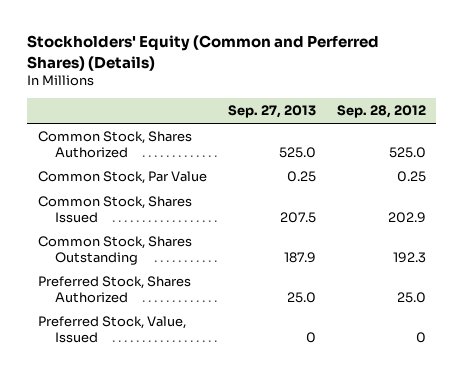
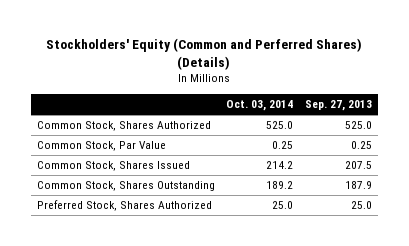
[336,105,426,119] Sep. 28, 2012 -> none
none -> [226,100,294,112] Oct. 03, 2014
[37,316,186,343] Preferred Stock, Value, Issued -> none

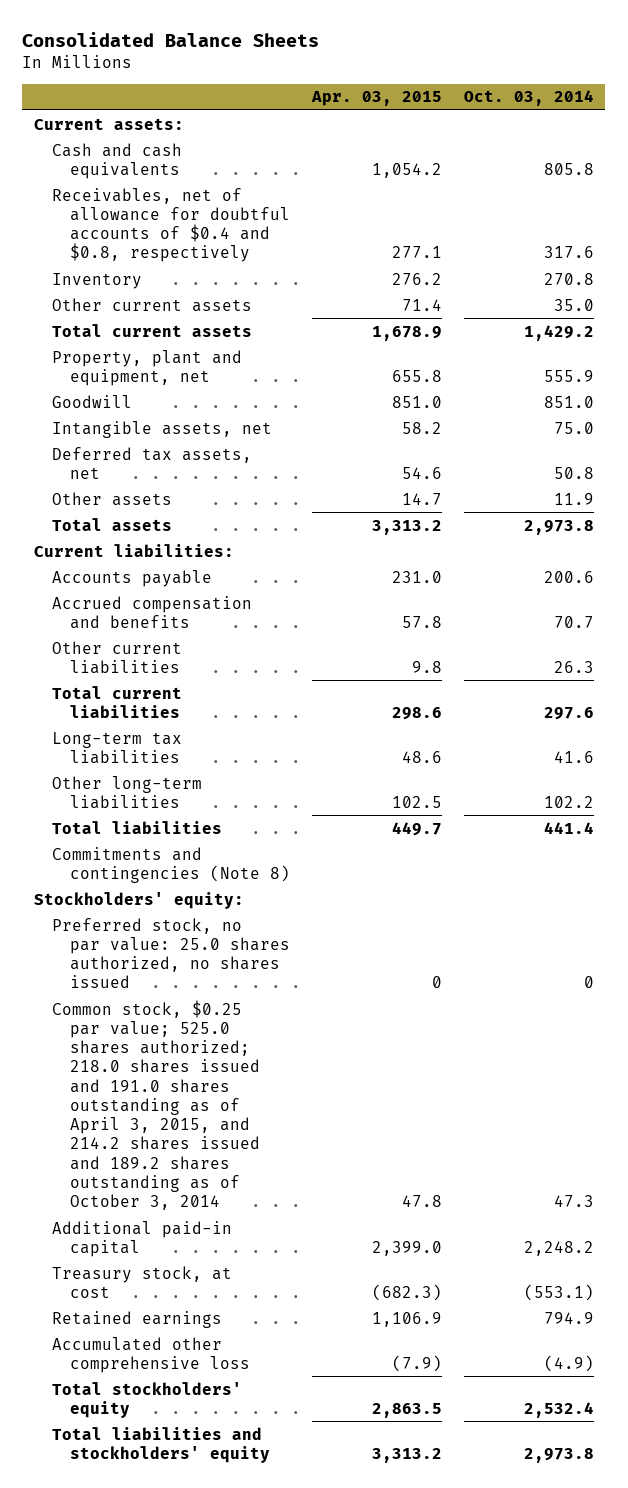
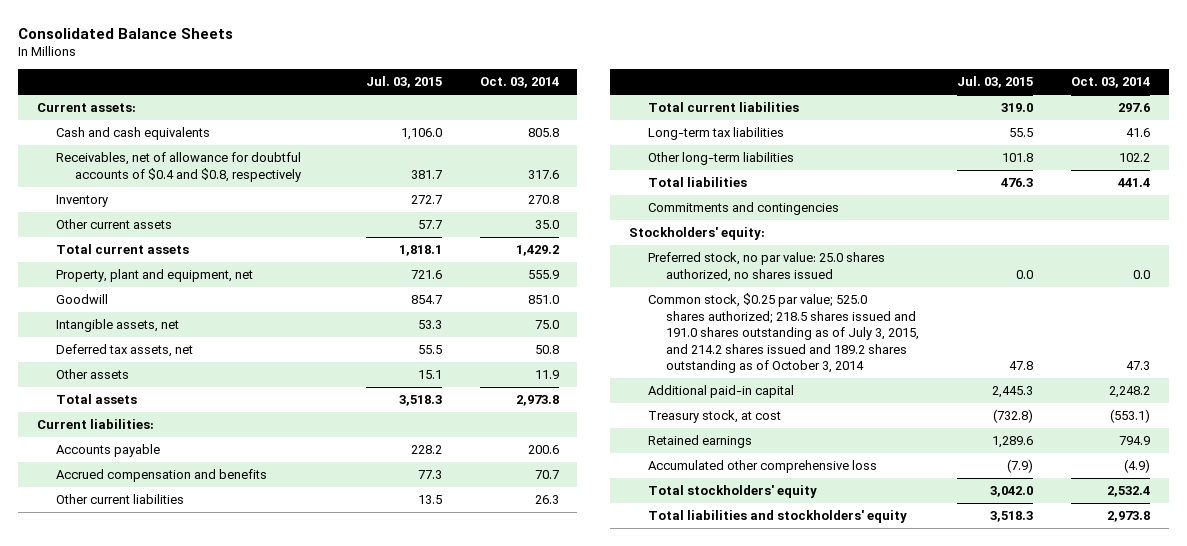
[311,91,443,107] Apr. 03, 2015 -> none
none -> [365,76,442,89] Jul. 03, 2015
[51,846,291,883] Commitments and contingencies (Note 8) -> [647,202,839,216] Commitments and contingencies
[584,976,595,989] 0 -> [1133,269,1151,279] 0.0
[51,999,261,1211] Common stock, $0.25 par value; 525.0 shares authorized; 218.0 shares issued and 191.0 shares outstanding as of April 3, 2015, and 214.2 shares issued and 189.2 shares outstanding as of October 3, 2014 -> [647,293,920,374] Common stock, $0.25 par value; 525.0 shares authorized; 218.5 shares issued and 191.0 shares outstanding as of July 3, 2015, and 214.2 shares issued and 189.2 shares outstanding as of October 3, 2014

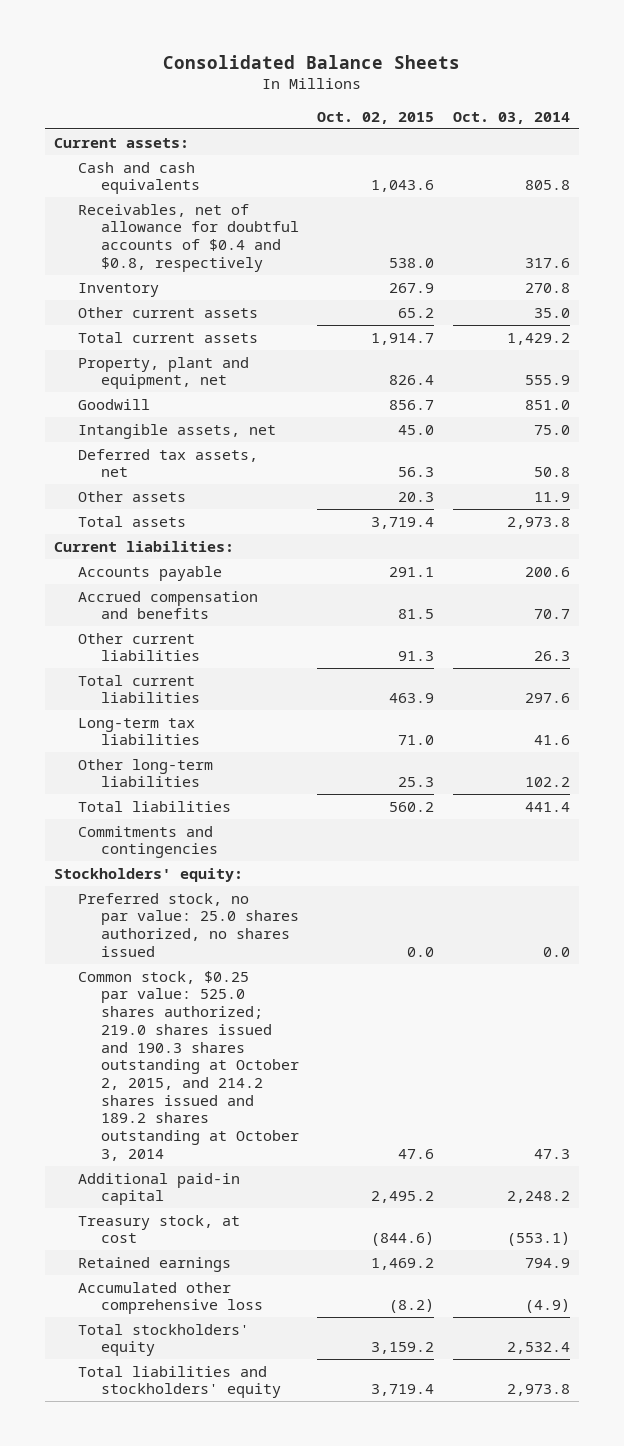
[365,76,442,89] Jul. 03, 2015 -> none
none -> [317,111,435,124] Oct. 02, 2015
[647,293,920,374] Common stock, $0.25 par value; 525.0 shares authorized; 218.5 shares issued and 191.0 shares outstanding as of July 3, 2015, and 214.2 shares issued and 189.2 shares outstanding as of October 3, 2014 -> [77,970,299,1161] Common stock, $0.25 par value: 525.0 shares authorized; 219.0 shares issued and 190.3 shares outstanding at October 2, 2015, and 214.2 shares issued and 189.2 shares outstanding at October 3, 2014

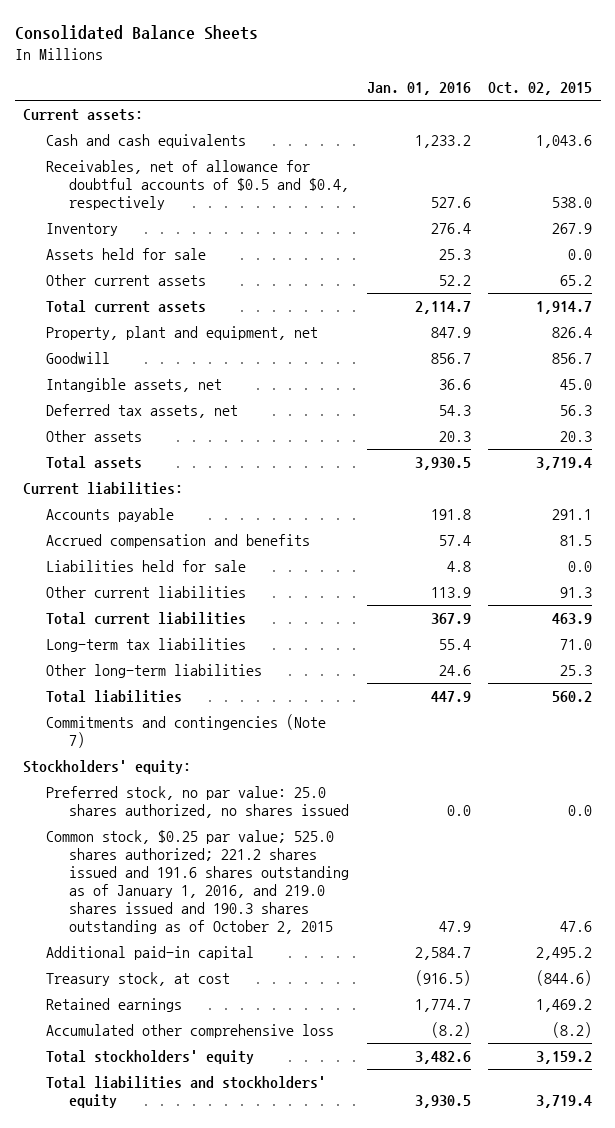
[452,111,570,124] Oct. 03, 2014 -> none
none -> [366,82,471,96] Jan. 01, 2016
[77,203,299,272] Receivables, net of allowance for doubtful accounts of $0.4 and $0.8, respectively -> [46,159,350,211] Receivables, net of allowance for doubtful accounts of $0.5 and $0.4, respectively
none -> [46,247,207,260] Assets held for sale
none -> [46,559,247,572] Liabilities held for sale
[77,825,218,859] Commitments and contingencies -> [46,713,327,748] Commitments and contingencies (Note 7)
[77,970,299,1161] Common stock, $0.25 par value: 525.0 shares authorized; 219.0 shares issued and 190.3 shares outstanding at October 2, 2015, and 214.2 shares issued and 189.2 shares outstanding at October 3, 2014 -> [46,829,350,935] Common stock, $0.25 par value; 525.0 shares authorized; 221.2 shares issued and 191.6 shares outstanding as of January 1, 2016, and 219.0 shares issued and 190.3 shares outstanding as of October 2, 2015

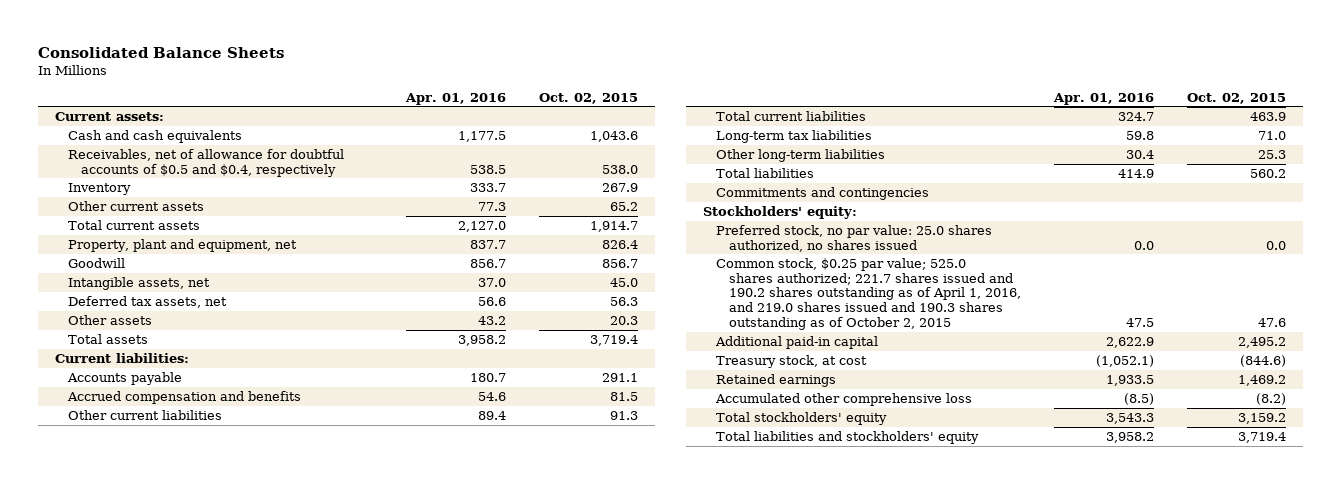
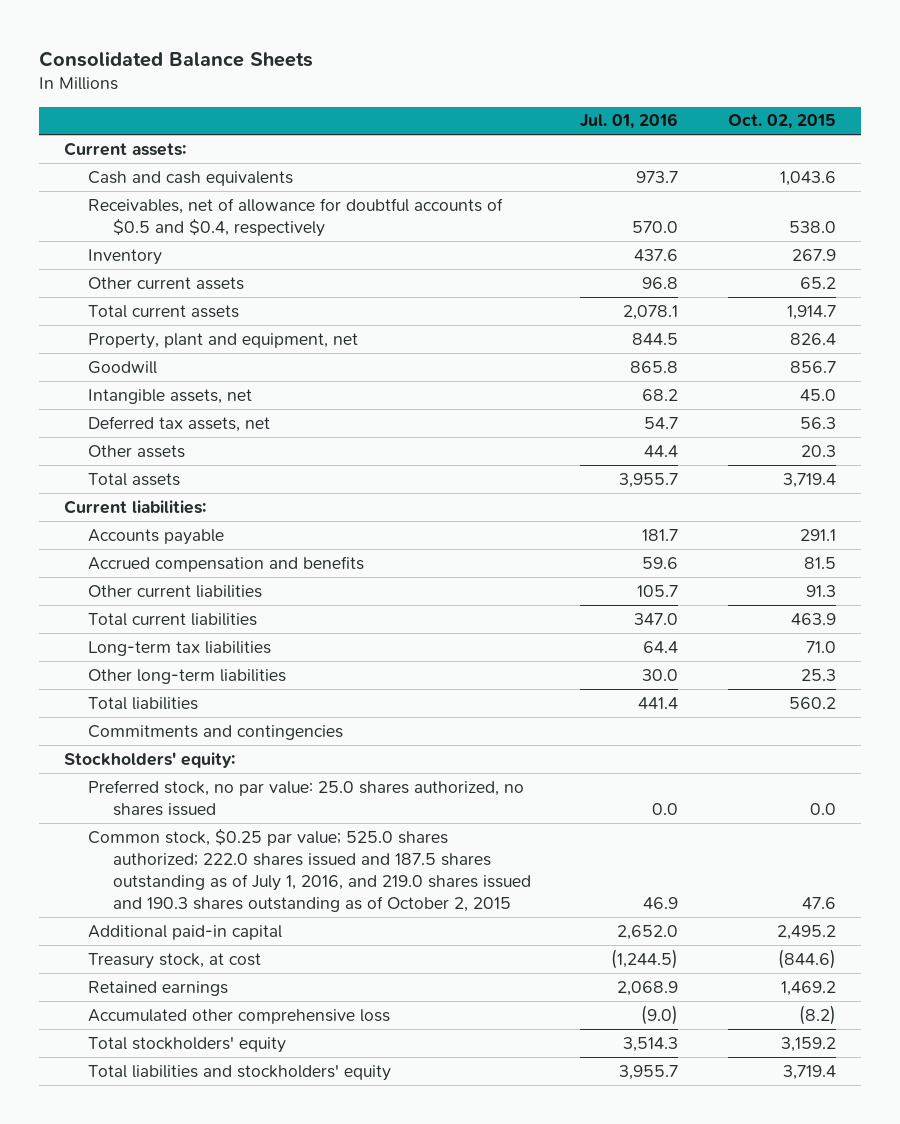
[404,92,506,105] Apr. 01, 2016 -> none
none -> [580,113,679,130] Jul. 01, 2016
[715,257,1022,330] Common stock, $0.25 par value; 525.0 shares authorized; 221.7 shares issued and 190.2 shares outstanding as of April 1, 2016, and 219.0 shares issued and 190.3 shares outstanding as of October 2, 2015 -> [88,828,531,913] Common stock, $0.25 par value; 525.0 shares authorized; 222.0 shares issued and 187.5 shares outstanding as of July 1, 2016, and 219.0 shares issued and 190.3 shares outstanding as of October 2, 2015

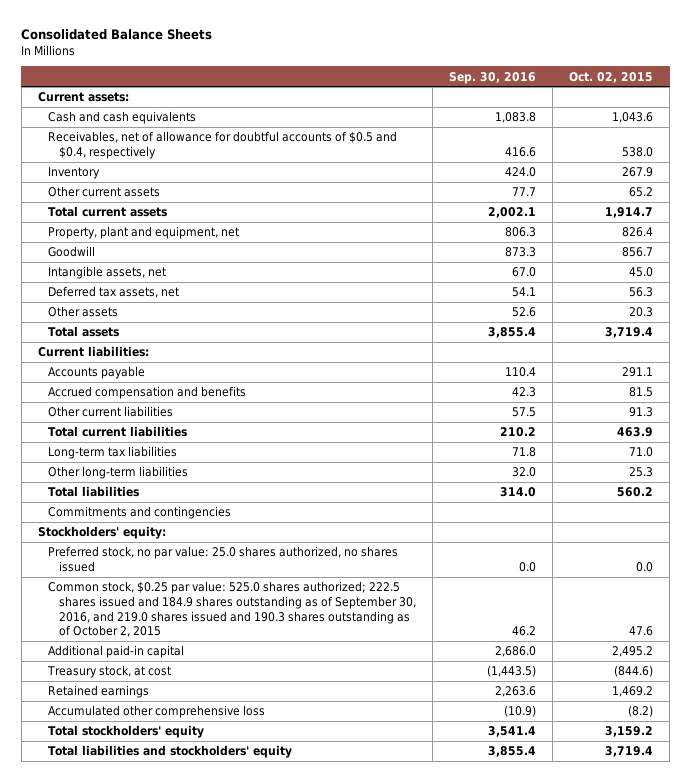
[580,113,679,130] Jul. 01, 2016 -> none
none -> [448,71,536,84] Sep. 30, 2016
[88,828,531,913] Common stock, $0.25 par value; 525.0 shares authorized; 222.0 shares issued and 187.5 shares outstanding as of July 1, 2016, and 219.0 shares issued and 190.3 shares outstanding as of October 2, 2015 -> [48,581,416,638] Common stock, $0.25 par value: 525.0 shares authorized; 222.5 shares issued and 184.9 shares outstanding as of September 30, 2016, and 219.0 shares issued and 190.3 shares outstanding as of October 2, 2015

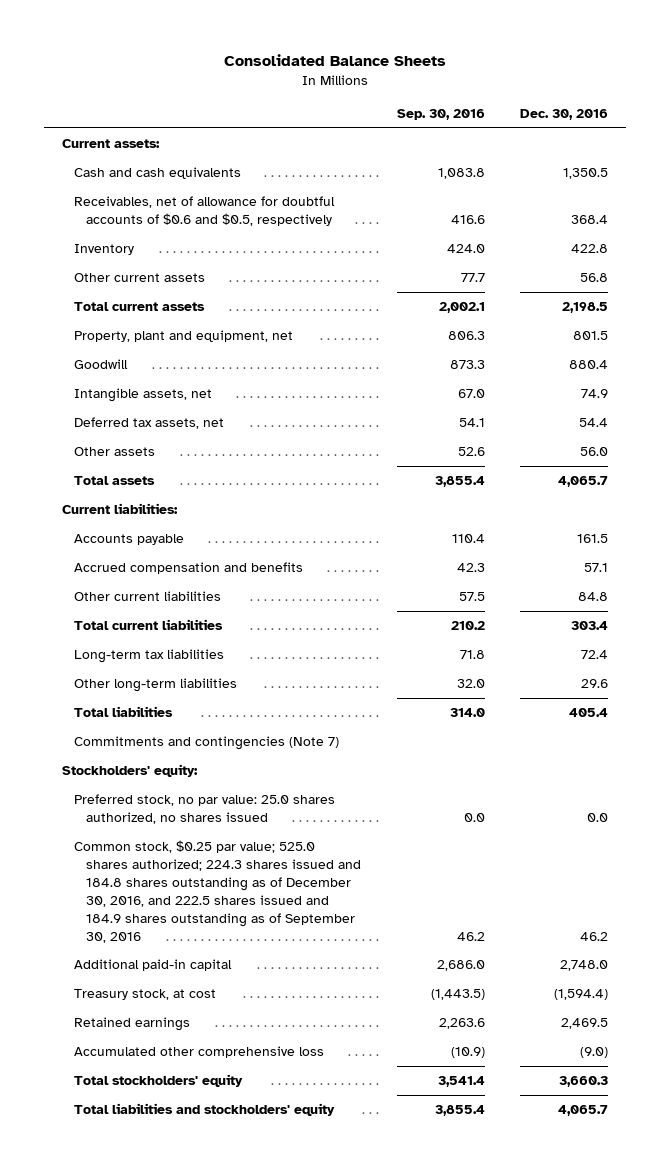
[569,71,654,83] Oct. 02, 2015 -> none
none -> [520,109,609,121] Dec. 30, 2016
[48,131,398,159] Receivables, net of allowance for doubtful accounts of $0.5 and $0.4, respectively -> [74,196,336,227] Receivables, net of allowance for doubtful accounts of $0.6 and $0.5, respectively
[48,506,232,520] Commitments and contingencies -> [74,736,340,751] Commitments and contingencies (Note 7)
[48,581,416,638] Common stock, $0.25 par value: 525.0 shares authorized; 222.5 shares issued and 184.9 shares outstanding as of September 30, 2016, and 219.0 shares issued and 190.3 shares outstanding as of October 2, 2015 -> [74,840,361,943] Common stock, $0.25 par value; 525.0 shares authorized; 224.3 shares issued and 184.8 shares outstanding as of December 30, 2016, and 222.5 shares issued and 184.9 shares outstanding as of September 30, 2016

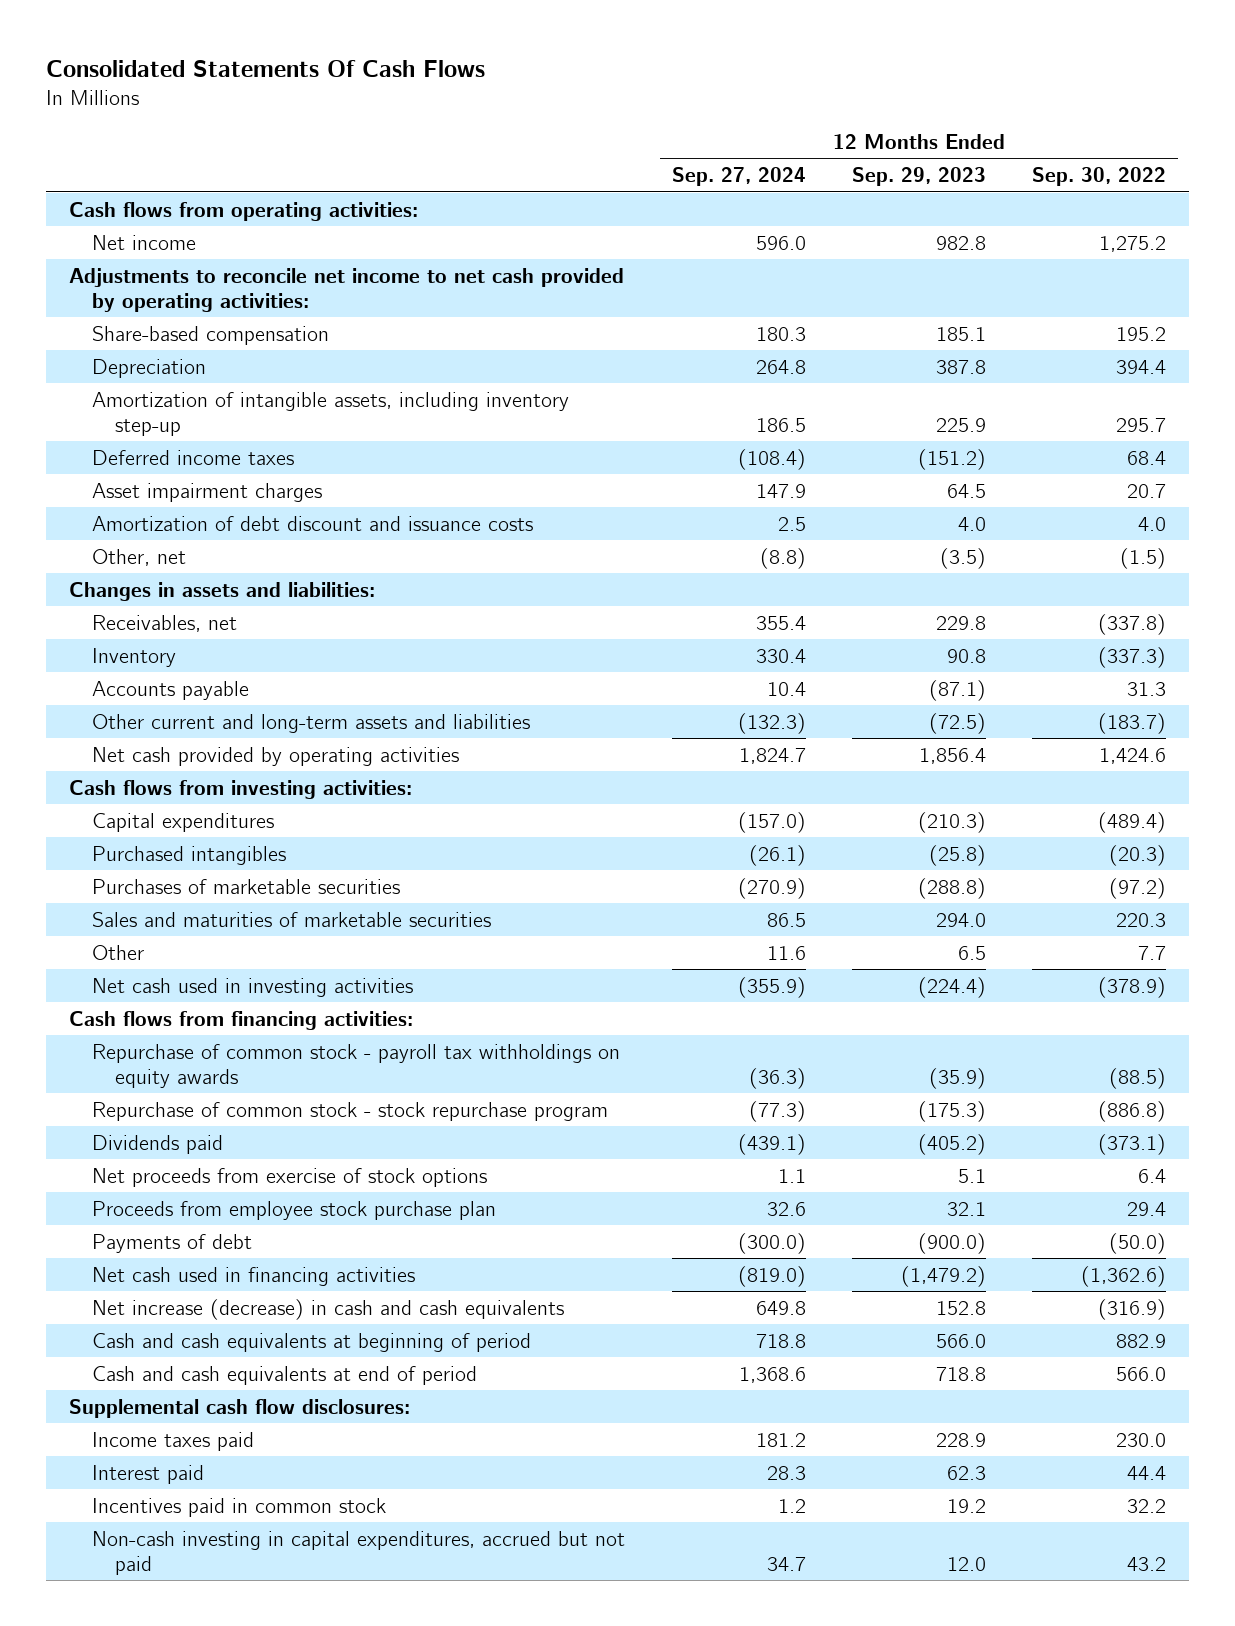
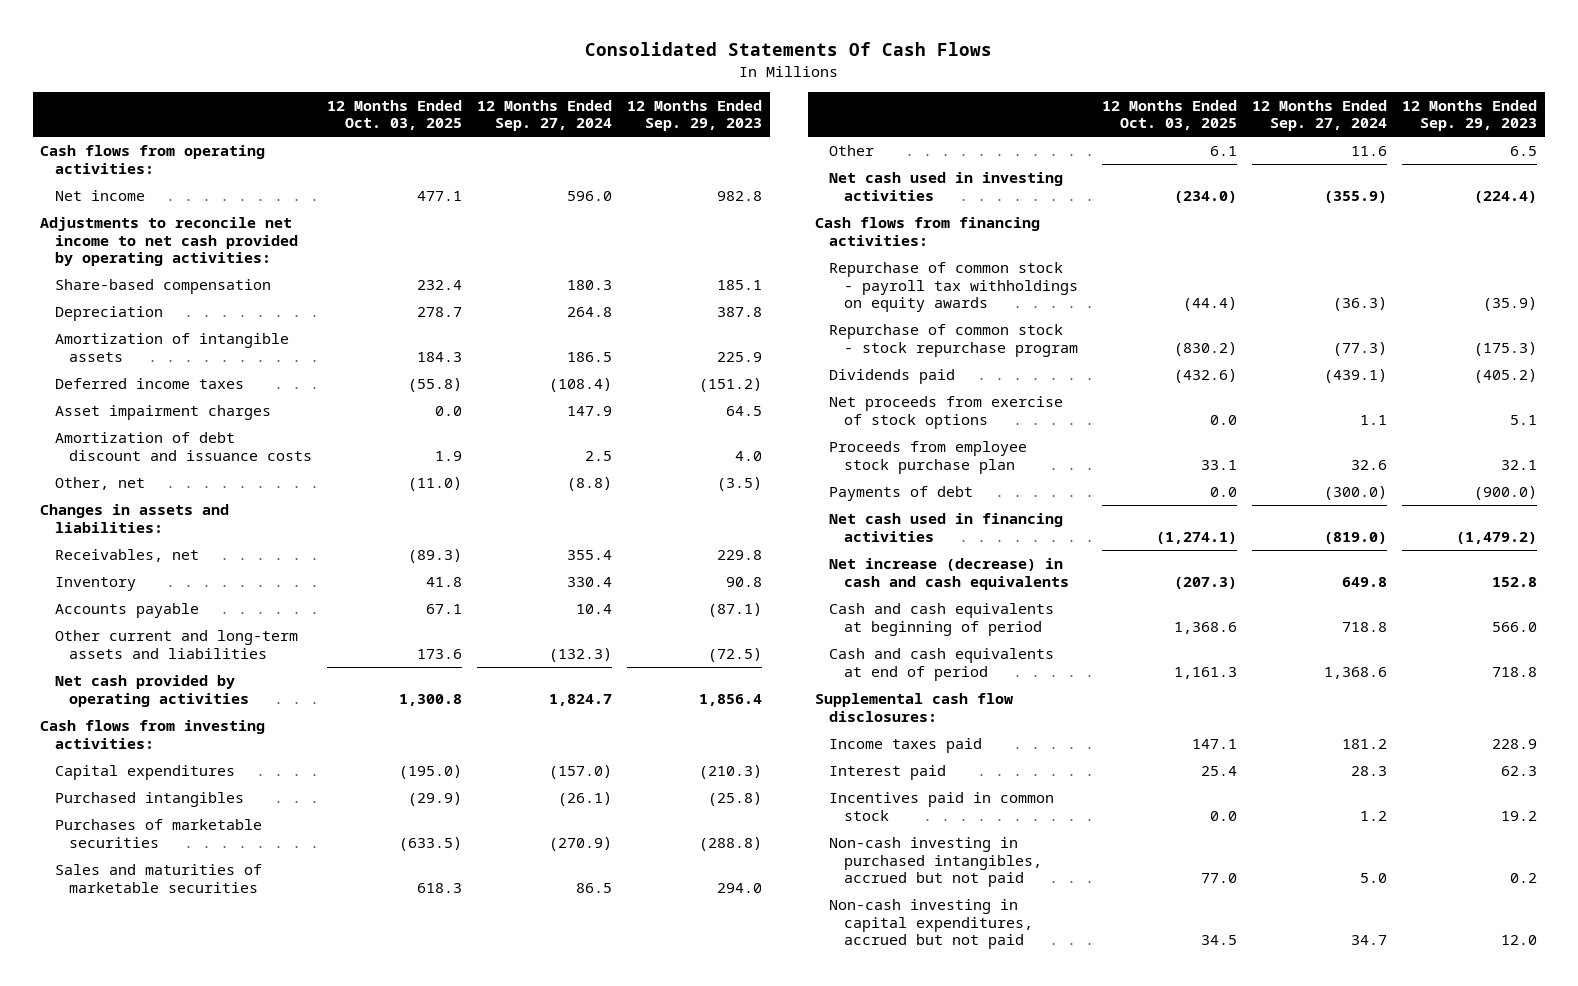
[1032,166,1167,186] Sep. 30, 2022 -> none
none -> [326,99,462,131] 12 Months Ended Oct. 03, 2025
[92,391,570,436] Amortization of intangible assets, including inventory step-up -> [54,333,289,362] Amortization of intangible assets
none -> [829,837,1042,888] Non-cash investing in purchased intangibles, accrued but not paid

